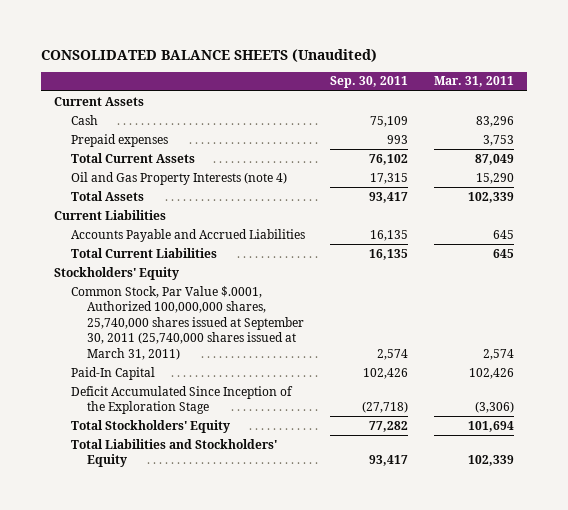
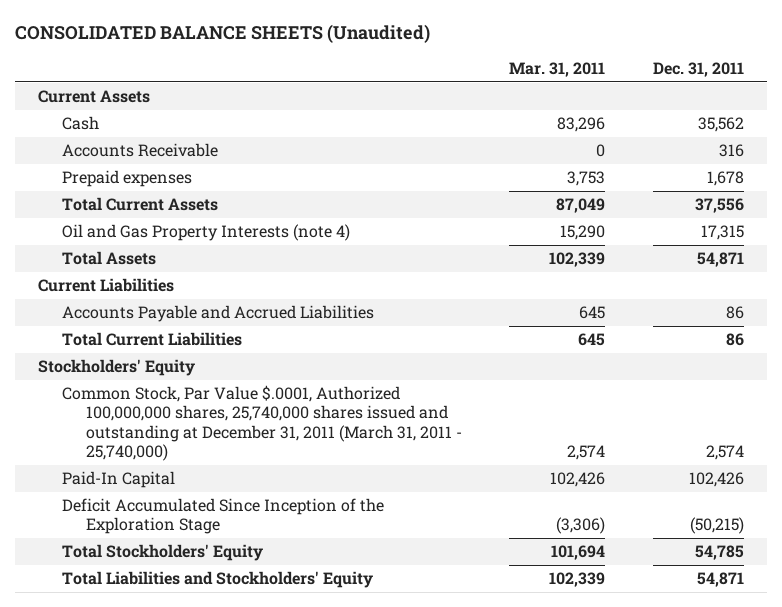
[330,76,409,89] Sep. 30, 2011 -> none
none -> [652,62,744,78] Dec. 31, 2011
none -> [62,142,219,157] Accounts Receivable
[70,285,305,361] Common Stock, Par Value $.0001, Authorized 100,000,000 shares, 25,740,000 shares issued at September 30, 2011 (25,740,000 shares issued at March 31, 2011) -> [62,384,462,462] Common Stock, Par Value $.0001, Authorized 100,000,000 shares, 25,740,000 shares issued and outstanding at December 31, 2011 (March 31, 2011 - 25,740,000)

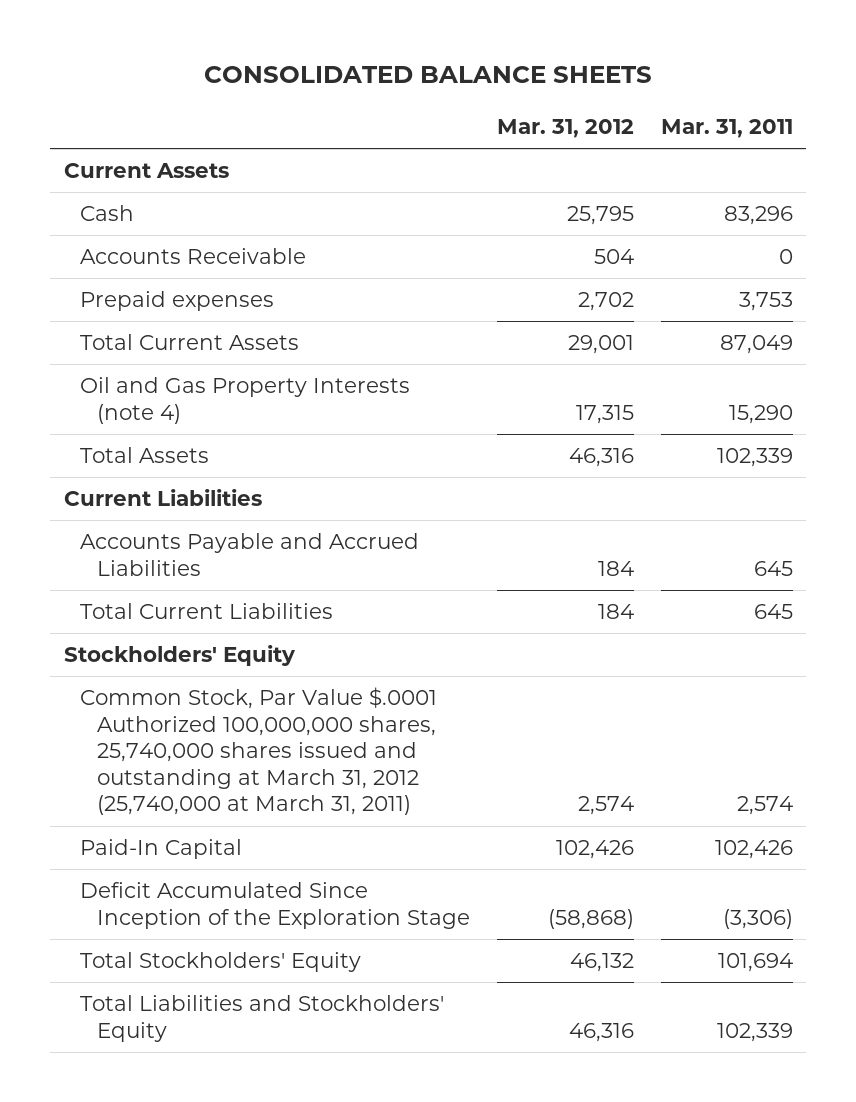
[14,24,430,44] CONSOLIDATED BALANCE SHEETS (Unaudited) -> [204,66,653,84] CONSOLIDATED BALANCE SHEETS
[652,62,744,78] Dec. 31, 2011 -> none
none -> [496,118,634,138] Mar. 31, 2012
[62,384,462,462] Common Stock, Par Value $.0001, Authorized 100,000,000 shares, 25,740,000 shares issued and outstanding at December 31, 2011 (March 31, 2011 - 25,740,000) -> [80,687,438,816] Common Stock, Par Value $.0001 Authorized 100,000,000 shares, 25,740,000 shares issued and outstanding at March 31, 2012 (25,740,000 at March 31, 2011)

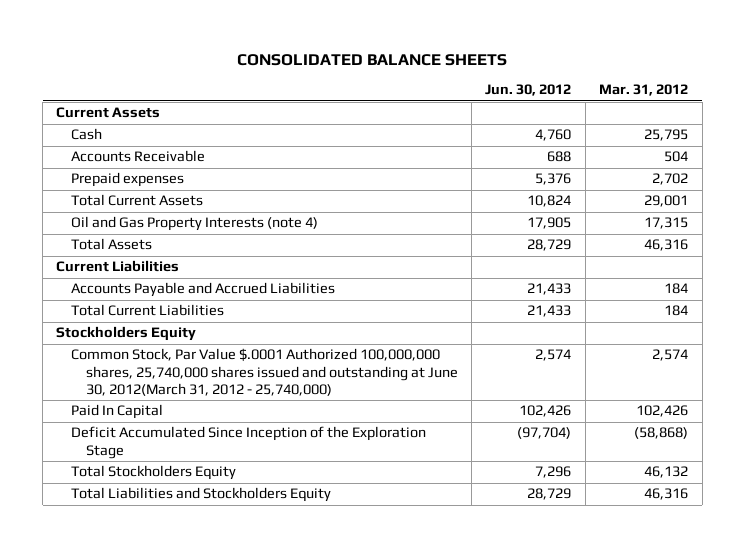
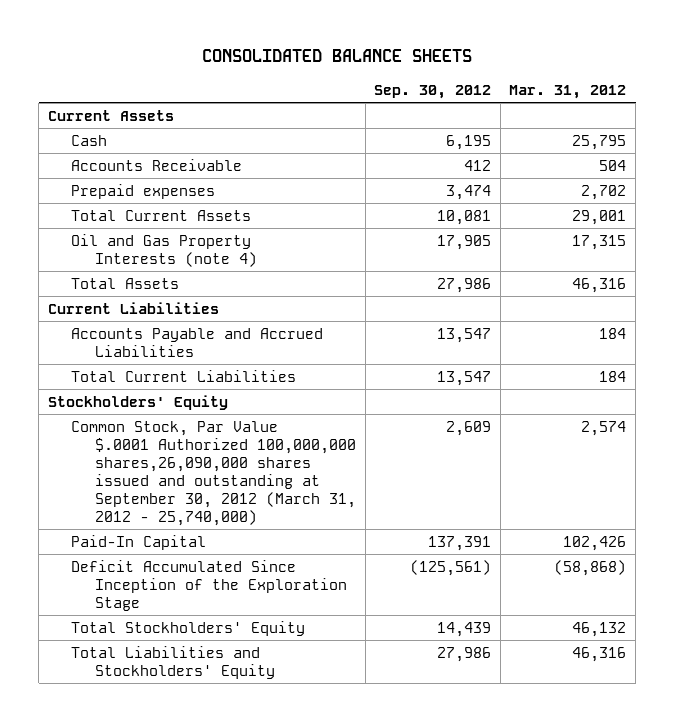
[485,84,572,97] Jun. 30, 2012 -> none
none -> [374,84,492,99] Sep. 30, 2012
[56,326,197,342] Stockholders Equity -> [47,394,228,410] Stockholders' Equity
[70,348,458,397] Common Stock, Par Value $.0001 Authorized 100,000,000 shares, 25,740,000 shares issued and outstanding at June 30, 2012(March 31, 2012 - 25,740,000) -> [71,420,356,526] Common Stock, Par Value $.0001 Authorized 100,000,000 shares,26,090,000 shares issued and outstanding at September 30, 2012 (March 31, 2012 - 25,740,000)
[70,404,163,420] Paid In Capital -> [71,534,207,550] Paid-In Capital
[70,465,236,481] Total Stockholders Equity -> [71,620,306,636] Total Stockholders' Equity
[70,487,331,503] Total Liabilities and Stockholders Equity -> [71,645,275,679] Total Liabilities and Stockholders' Equity

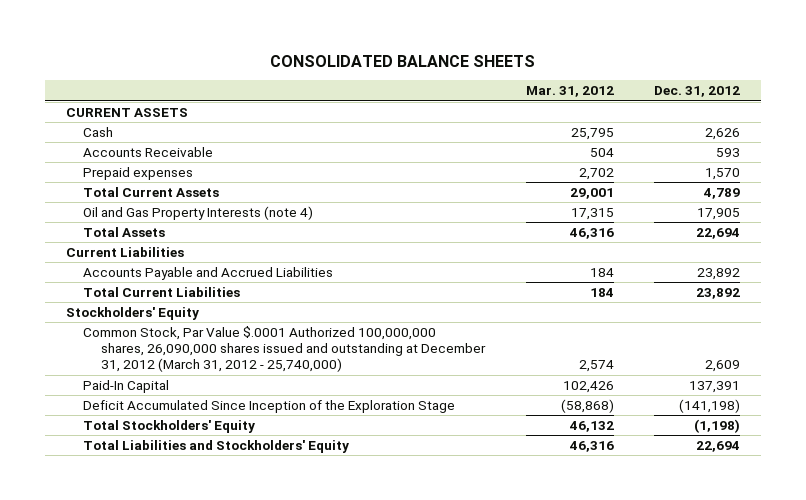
[374,84,492,99] Sep. 30, 2012 -> none
none -> [654,86,741,98] Dec. 31, 2012
[47,109,174,121] Current Assets -> [65,108,188,118] CURRENT ASSETS
[71,420,356,526] Common Stock, Par Value $.0001 Authorized 100,000,000 shares,26,090,000 shares issued and outstanding at September 30, 2012 (March 31, 2012 - 25,740,000) -> [83,326,487,373] Common Stock, Par Value $.0001 Authorized 100,000,000 shares, 26,090,000 shares issued and outstanding at December 31, 2012 (March 31, 2012 - 25,740,000)

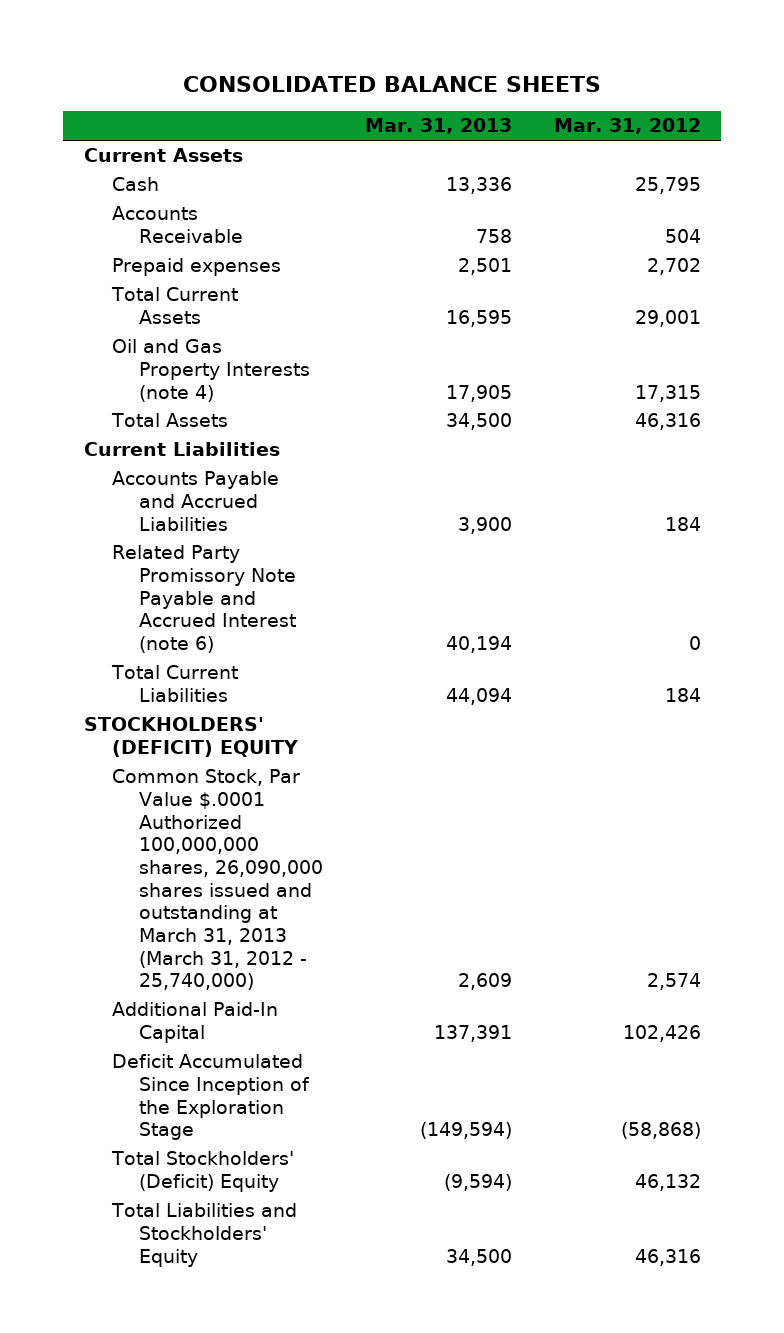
[654,86,741,98] Dec. 31, 2012 -> none
none -> [364,118,512,135] Mar. 31, 2013
[65,108,188,118] CURRENT ASSETS -> [83,148,243,163] Current Assets
none -> [111,545,297,654] Related Party Promissory Note Payable and Accrued Interest (note 6)
[65,307,199,321] Stockholders' Equity -> [83,717,298,758] STOCKHOLDERS' (DEFICIT) EQUITY
[83,326,487,373] Common Stock, Par Value $.0001 Authorized 100,000,000 shares, 26,090,000 shares issued and outstanding at December 31, 2012 (March 31, 2012 - 25,740,000) -> [111,769,324,991] Common Stock, Par Value $.0001 Authorized 100,000,000 shares, 26,090,000 shares issued and outstanding at March 31, 2013 (March 31, 2012 - 25,740,000)
[83,380,170,394] Paid-In Capital -> [111,1002,278,1044] Additional Paid-In Capital
[83,420,256,434] Total Stockholders' Equity -> [110,1151,294,1193] Total Stockholders' (Deficit) Equity

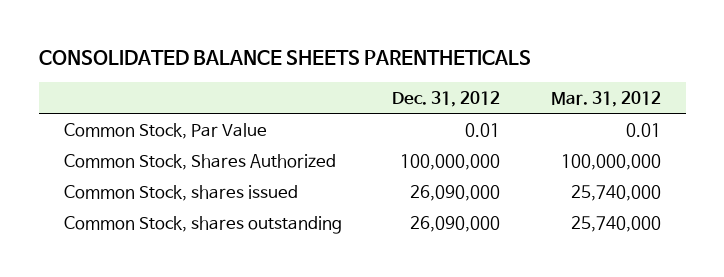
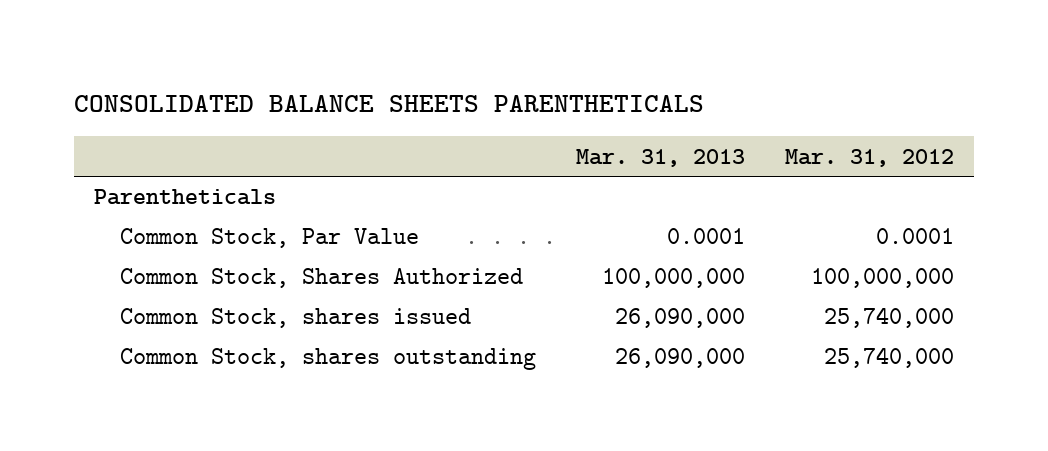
[392,90,501,107] Dec. 31, 2012 -> none
none -> [575,148,745,167] Mar. 31, 2013
none -> [94,189,277,206] Parentheticals
[625,122,661,137] 0.01 -> [875,228,954,245] 0.0001

